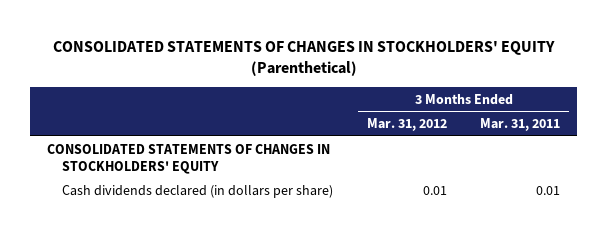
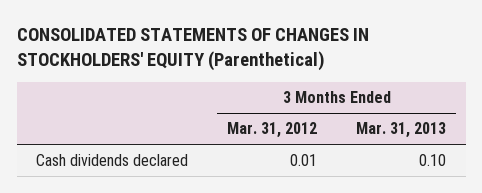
[480,118,561,132] Mar. 31, 2011 -> none
none -> [356,122,447,139] Mar. 31, 2013
[46,143,330,174] CONSOLIDATED STATEMENTS OF CHANGES IN STOCKHOLDERS' EQUITY -> none
[62,184,334,198] Cash dividends declared (in dollars per share) -> [36,154,189,167] Cash dividends declared

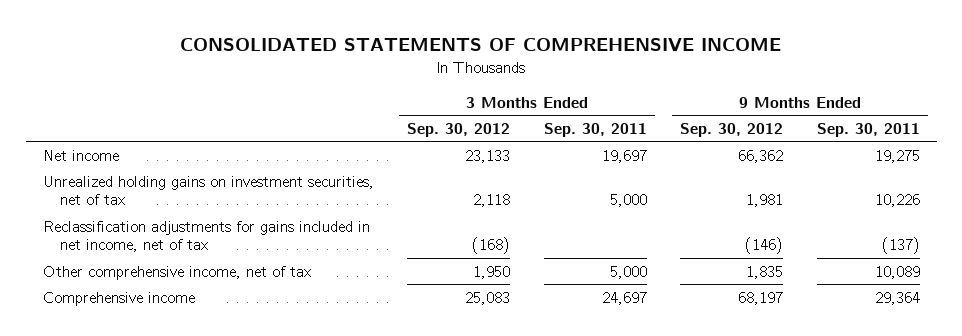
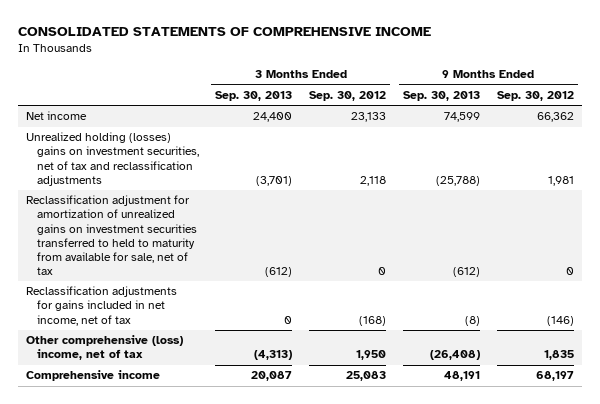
[543,122,647,137] Sep. 30, 2011 -> none
[816,122,920,137] Sep. 30, 2011 -> none
none -> [215,90,293,101] Sep. 30, 2013
none -> [402,90,480,101] Sep. 30, 2013
[42,175,374,206] Unrealized holding gains on investment securities, net of tax -> [26,132,199,186] Unrealized holding (losses) gains on investment securities, net of tax and reclassification adjustments
none -> [26,195,197,275] Reclassification adjustment for amortization of unrealized gains on investment securities transferred to held to maturity from available for sale, net of tax
[42,265,311,280] Other comprehensive income, net of tax -> [26,335,184,361] Other comprehensive (loss) income, net of tax

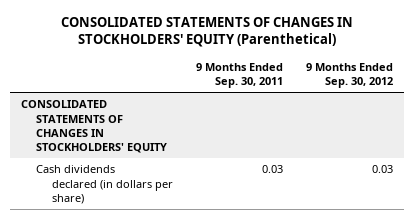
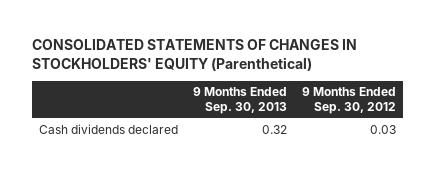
[195,62,283,89] 9 Months Ended Sep. 30, 2011 -> none
none -> [193,87,288,115] 9 Months Ended Sep. 30, 2013
[21,100,168,154] CONSOLIDATED STATEMENTS OF CHANGES IN STOCKHOLDERS' EQUITY -> none
[36,165,173,204] Cash dividends declared (in dollars per share) -> [39,124,179,135] Cash dividends declared

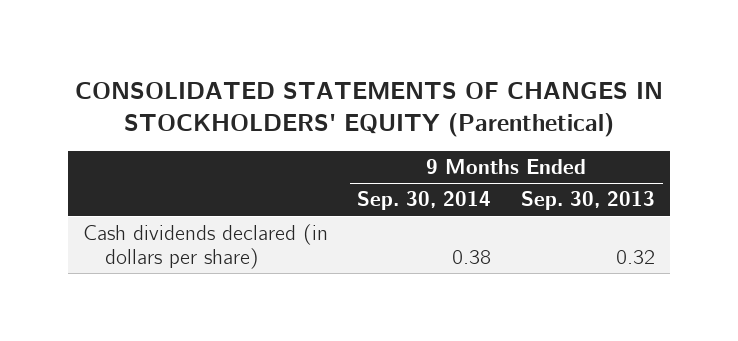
[301,87,396,115] 9 Months Ended Sep. 30, 2012 -> none
none -> [357,191,492,211] Sep. 30, 2014
[39,124,179,135] Cash dividends declared -> [82,224,328,270] Cash dividends declared (in dollars per share)

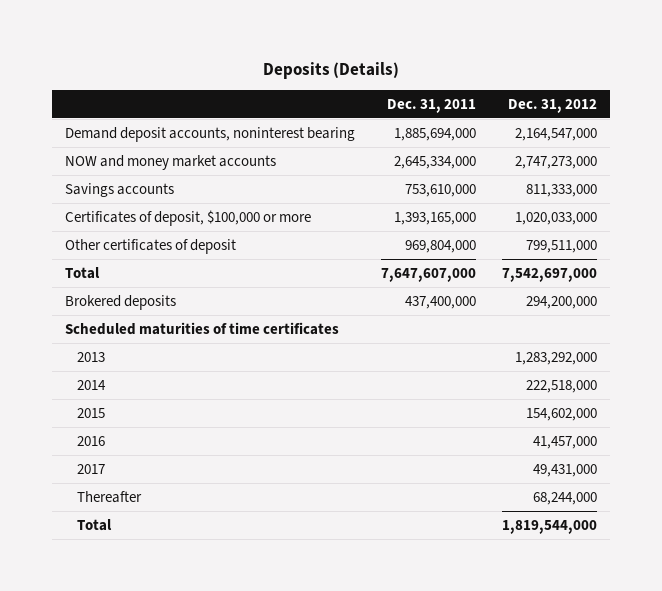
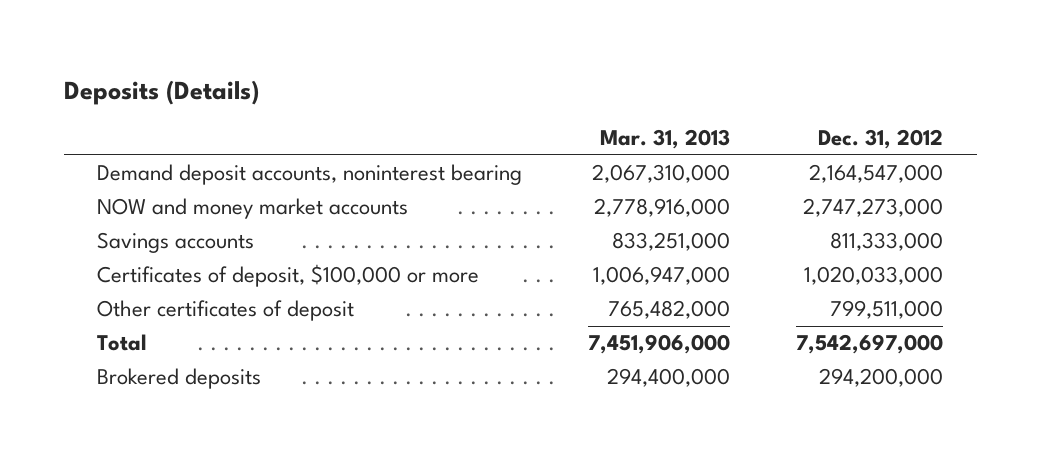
[387,98,477,113] Dec. 31, 2011 -> none
none -> [600,129,731,150] Mar. 31, 2013
[65,321,340,335] Scheduled maturities of time certificates -> none
[76,351,105,362] 2013 -> none
[76,379,106,390] 2014 -> none
[76,407,105,418] 2015 -> none
[76,435,105,446] 2016 -> none
[76,463,105,474] 2017 -> none
[76,490,142,503] Thereafter -> none
[76,518,112,531] Total -> none

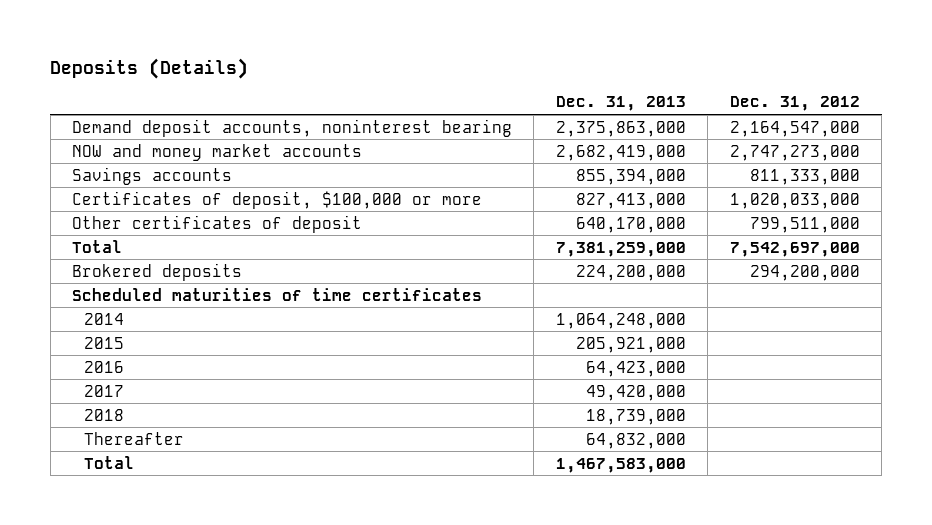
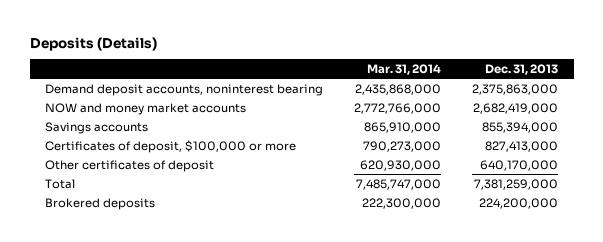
[729,96,860,112] Dec. 31, 2012 -> none
none -> [367,63,442,75] Mar. 31, 2014
[72,287,483,301] Scheduled maturities of time certificates -> none
[83,312,124,325] 2014 -> none
[83,336,124,349] 2015 -> none
[83,360,124,373] 2016 -> none
[83,384,124,397] 2017 -> none
[83,408,124,421] 2018 -> none
[83,431,184,445] Thereafter -> none
[83,455,134,469] Total -> none

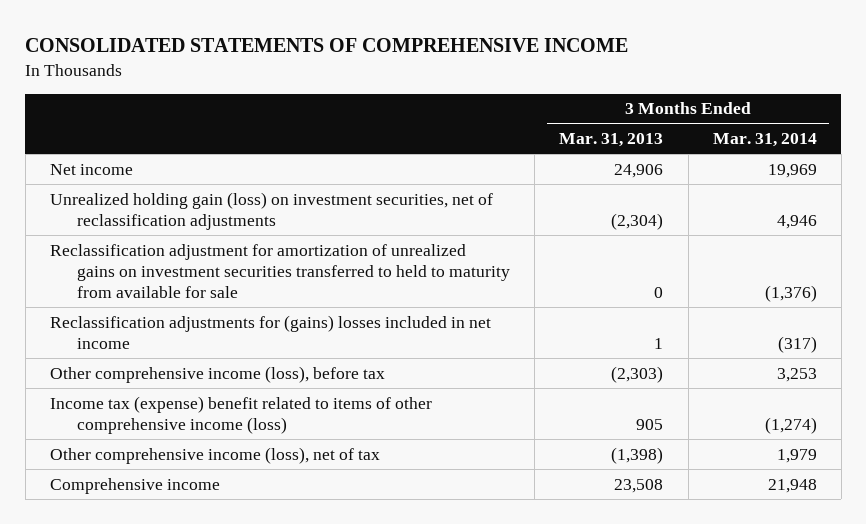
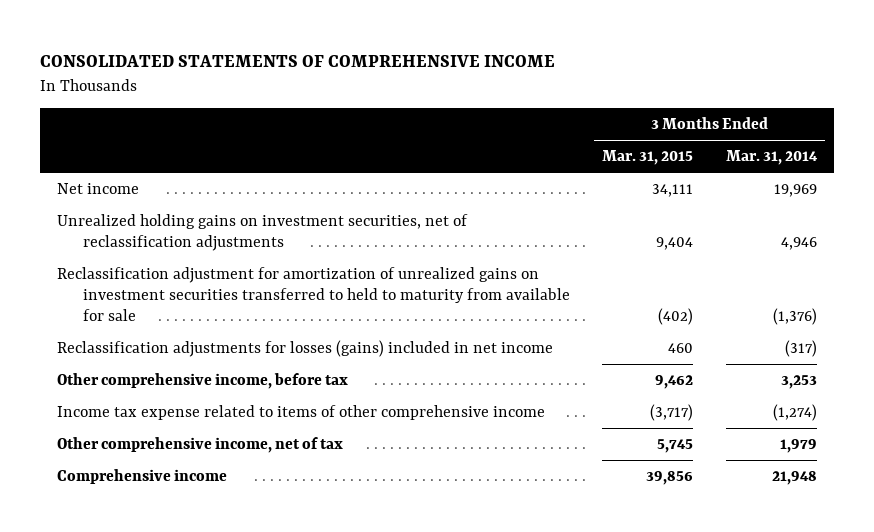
[559,133,664,148] Mar. 31, 2013 -> none
none -> [602,150,694,166] Mar. 31, 2015
[49,191,493,230] Unrealized holding gain (loss) on investment securities, net of reclassification adjustments -> [56,214,468,252] Unrealized holding gains on investment securities, net of reclassification adjustments
[49,314,491,349] Reclassification adjustments for (gains) losses included in net income -> [56,340,553,358] Reclassification adjustments for losses (gains) included in net income
[49,365,385,383] Other comprehensive income (loss), before tax -> [56,373,348,390] Other comprehensive income, before tax
[49,395,432,434] Income tax (expense) benefit related to items of other comprehensive income (loss) -> [56,405,545,421] Income tax expense related to items of other comprehensive income
[49,446,380,464] Other comprehensive income (loss), net of tax -> [56,437,343,454] Other comprehensive income, net of tax

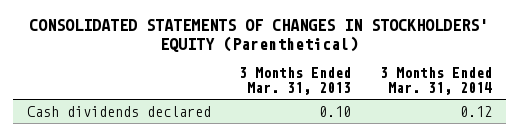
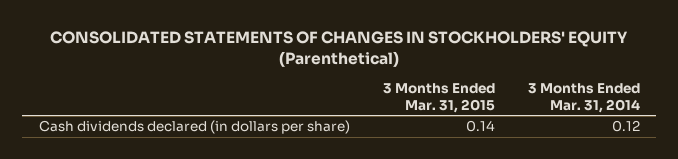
[239,67,352,96] 3 Months Ended Mar. 31, 2013 -> none
none -> [382,82,495,113] 3 Months Ended Mar. 31, 2015
[27,105,212,117] Cash dividends declared -> [38,120,350,135] Cash dividends declared (in dollars per share)

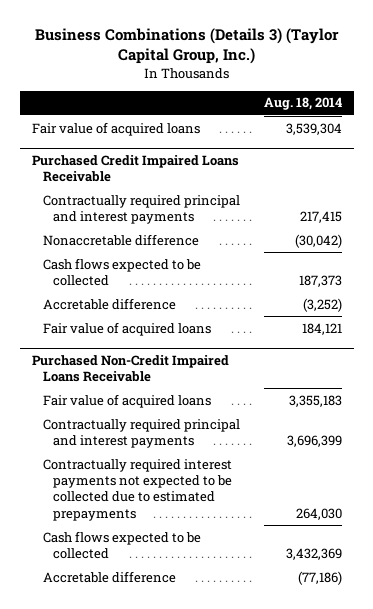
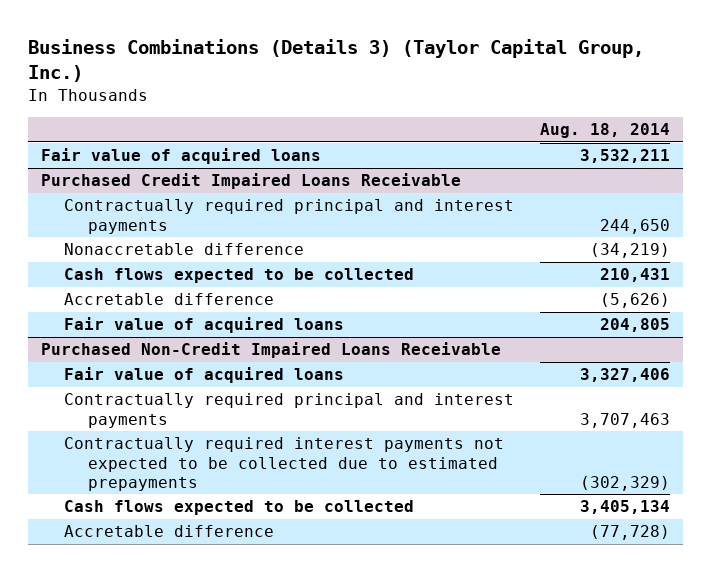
[285,122,342,135] 3,539,304 -> [579,149,670,164] 3,532,211
[299,210,342,223] 217,415 -> [599,218,670,234] 244,650
[294,233,342,248] (30,042) -> [589,243,670,259] (34,219)
[298,274,342,287] 187,373 -> [599,268,670,283] 210,431
[302,297,342,312] (3,252) -> [599,293,670,309] (5,626)
[301,322,342,335] 184,121 -> [599,318,670,333] 204,805
[288,394,342,407] 3,355,183 -> [579,368,670,383] 3,327,406
[286,434,342,447] 3,696,399 -> [579,412,670,428] 3,707,463
[295,507,342,520] 264,030 -> [579,475,670,491] (302,329)
[285,547,342,560] 3,432,369 -> [579,500,670,515] 3,405,134
[297,570,342,585] (77,186) -> [589,525,670,541] (77,728)

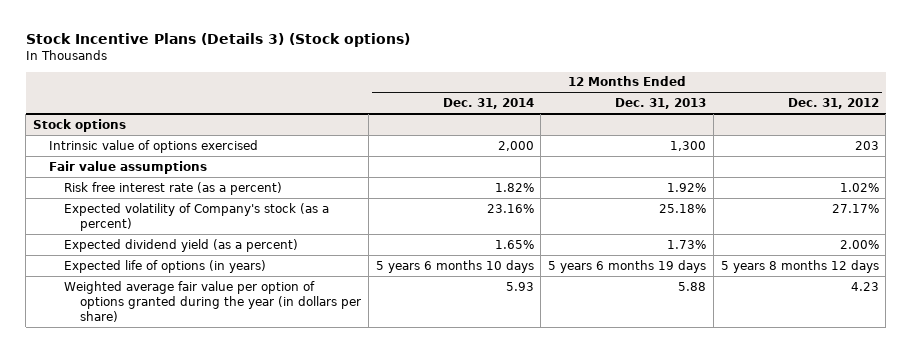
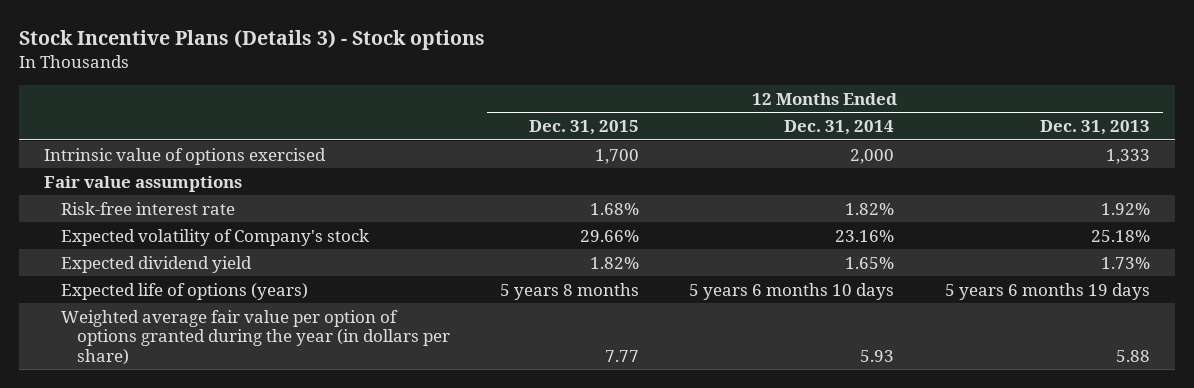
[25,33,410,48] Stock Incentive Plans (Details 3) (Stock options) -> [19,29,486,51] Stock Incentive Plans (Details 3) - Stock options
[787,98,879,110] Dec. 31, 2012 -> none
none -> [529,120,640,136] Dec. 31, 2015
[32,118,126,132] Stock options -> none
[670,140,707,151] 1,300 -> [1105,148,1150,164] 1,333
[64,181,283,195] Risk free interest rate (as a percent) -> [60,201,235,215] Risk-free interest rate
[64,202,330,231] Expected volatility of Company's stock (as a percent) -> [60,228,369,246] Expected volatility of Company's stock
[64,238,299,252] Expected dividend yield (as a percent) -> [60,255,252,273] Expected dividend yield
[64,259,267,273] Expected life of options (in years) -> [60,282,308,300] Expected life of options (years)

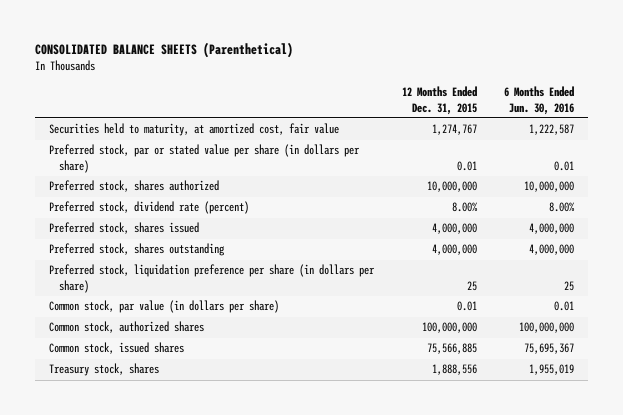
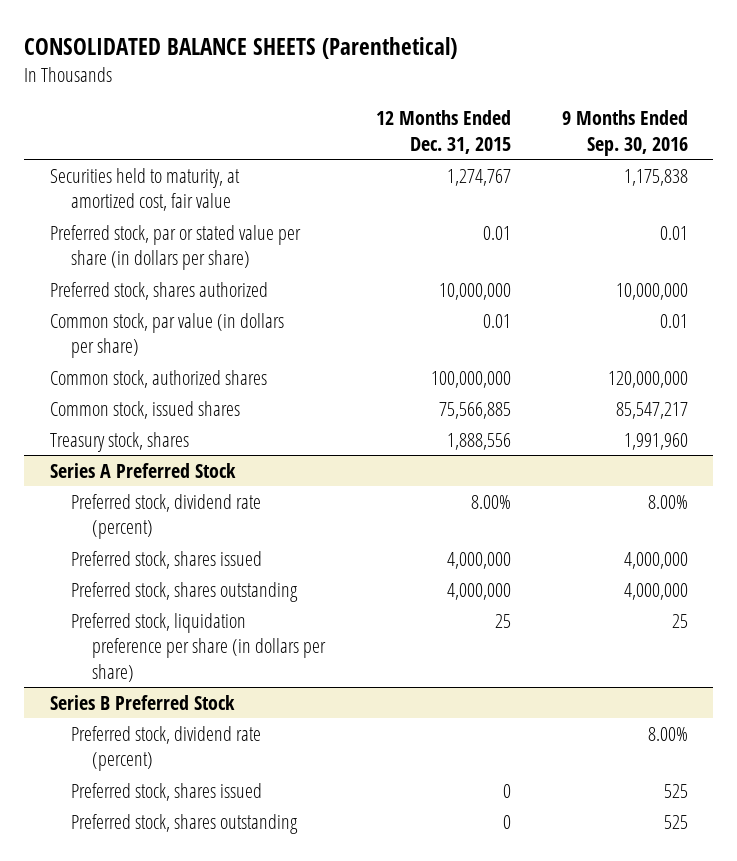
[504,86,575,115] 6 Months Ended Jun. 30, 2016 -> none
none -> [561,110,688,156] 9 Months Ended Sep. 30, 2016
[49,201,250,215] Preferred stock, dividend rate (percent) -> none
[49,222,200,235] Preferred stock, shares issued -> none
[49,243,226,257] Preferred stock, shares outstanding -> none
[49,264,376,293] Preferred stock, liquidation preference per share (in dollars per share) -> none
none -> [49,462,236,478] Series A Preferred Stock
none -> [70,493,261,540] Preferred stock, dividend rate (percent)
none -> [70,550,262,569] Preferred stock, shares issued
none -> [70,581,298,602] Preferred stock, shares outstanding
none -> [70,612,327,682] Preferred stock, liquidation preference per share (in dollars per share)
none -> [49,694,235,710] Series B Preferred Stock
none -> [70,725,261,772] Preferred stock, dividend rate (percent)
none -> [70,782,262,801] Preferred stock, shares issued
none -> [70,813,298,834] Preferred stock, shares outstanding

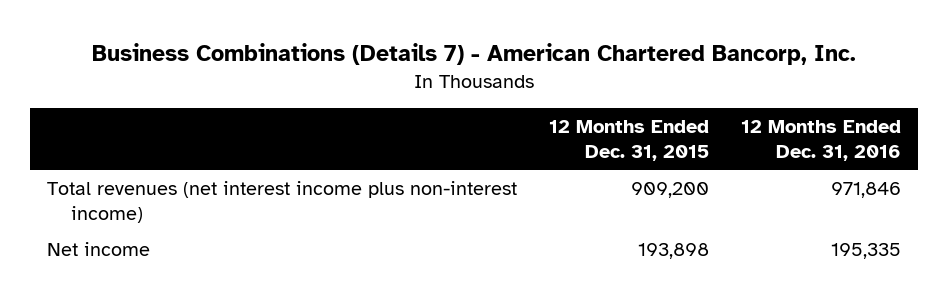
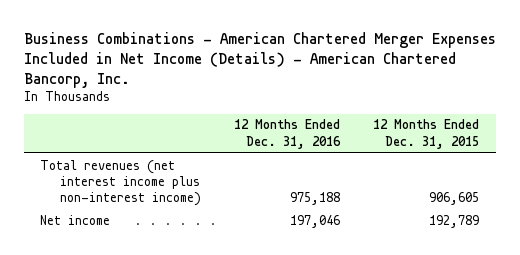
[92,43,857,66] Business Combinations (Details 7) - American Chartered Bancorp, Inc. -> [23,31,496,88] Business Combinations - American Chartered Merger Expenses Included in Net Income (Details) - American Chartered Bancorp, Inc.
[631,182,710,199] 909,200 -> [429,192,480,206] 906,605
[831,182,902,199] 971,846 -> [289,192,340,206] 975,188
[638,243,710,260] 193,898 -> [429,214,480,228] 192,789
[831,243,902,260] 195,335 -> [289,214,340,228] 197,046

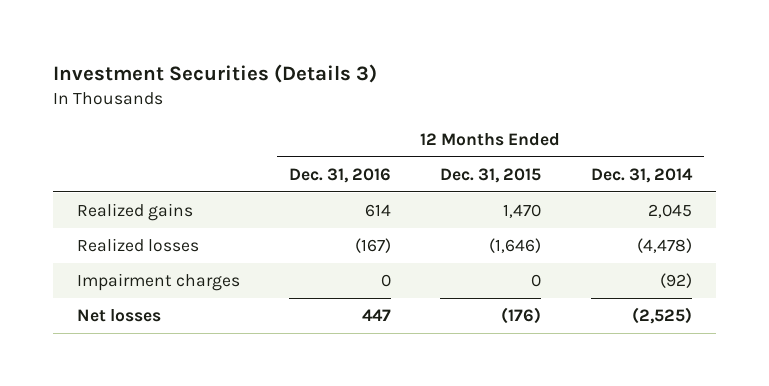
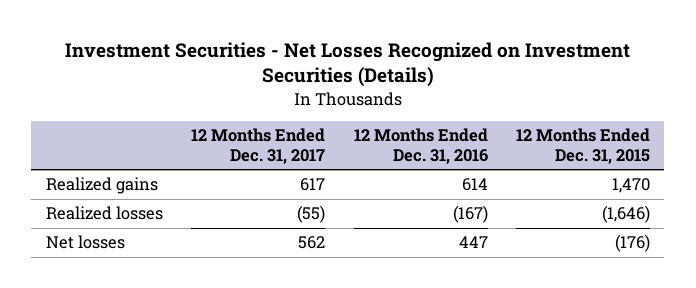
[52,64,377,84] Investment Securities (Details 3) -> [64,41,630,88] Investment Securities - Net Losses Recognized on Investment Securities (Details)
[590,167,693,183] Dec. 31, 2014 -> none
none -> [191,128,326,164] 12 Months Ended Dec. 31, 2017
[77,273,241,292] Impairment charges -> none

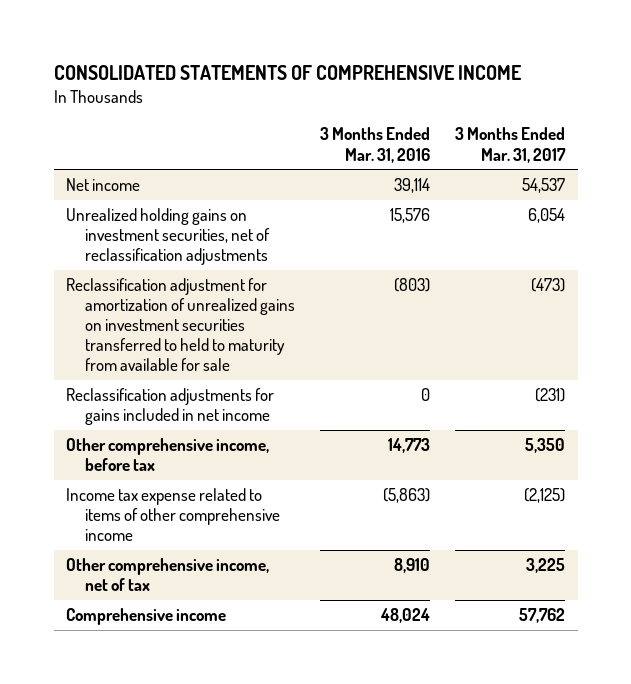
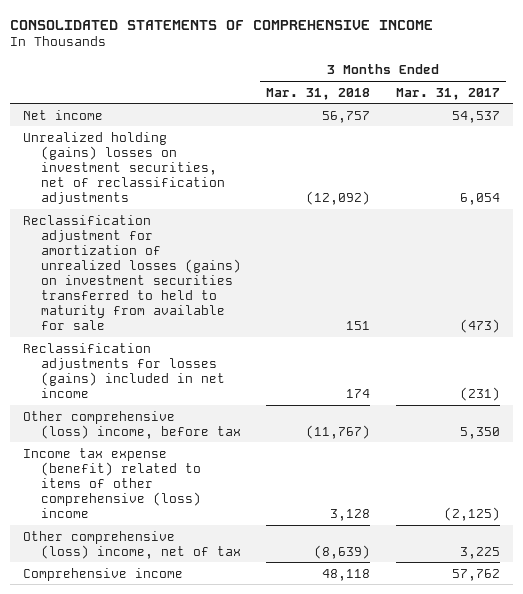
[319,127,430,163] 3 Months Ended Mar. 31, 2016 -> none
none -> [266,87,371,100] Mar. 31, 2018
[66,208,270,266] Unrealized holding gains on investment securities, net of reclassification adjustments -> [22,131,225,204] Unrealized holding (gains) losses on investment securities, net of reclassification adjustments
[66,278,295,372] Reclassification adjustment for amortization of unrealized gains on investment securities transferred to held to maturity from available for sale -> [22,214,241,331] Reclassification adjustment for amortization of unrealized losses (gains) on investment securities transferred to held to maturity from available for sale
[66,388,275,426] Reclassification adjustments for gains included in net income -> [22,342,225,398] Reclassification adjustments for losses (gains) included in net income
[66,438,270,472] Other comprehensive income, before tax -> [22,410,241,439] Other comprehensive (loss) income, before tax
[66,488,280,542] Income tax expense related to items of other comprehensive income -> [22,447,201,518] Income tax expense (benefit) related to items of other comprehensive (loss) income
[66,558,270,592] Other comprehensive income, net of tax -> [22,530,241,559] Other comprehensive (loss) income, net of tax

